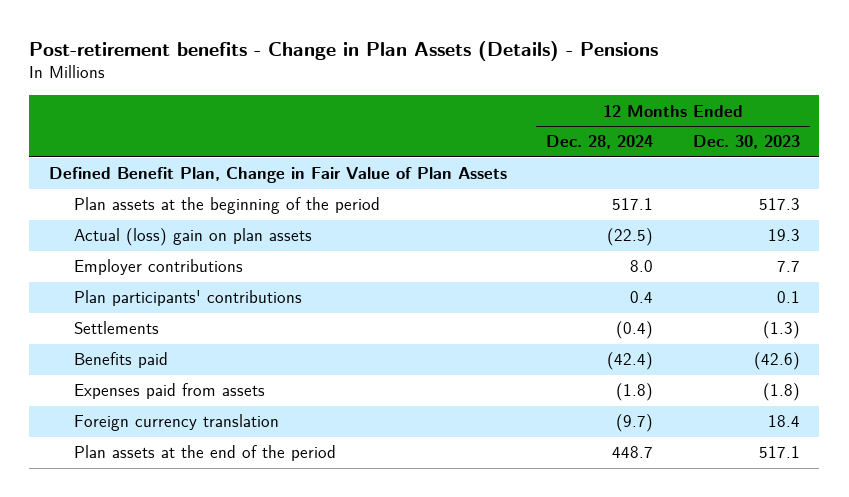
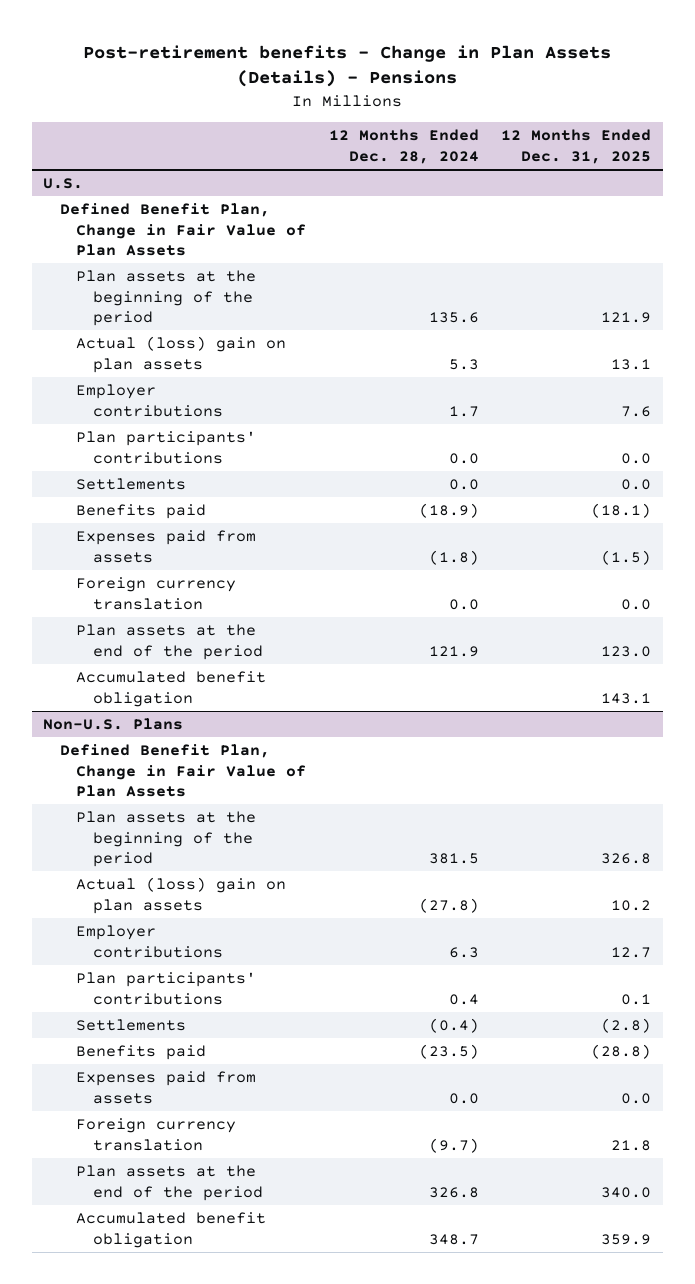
[692,135,800,150] Dec. 30, 2023 -> none
none -> [501,129,652,165] 12 Months Ended Dec. 31, 2025
none -> [43,178,84,190] U.S.
[612,198,654,211] 517.1 -> [428,312,479,324] 135.6
[607,228,654,247] (22.5) -> [448,358,479,370] 5.3
[630,260,654,273] 8.0 -> [448,405,479,417] 1.7
none -> [76,431,257,464] Plan participants' contributions
none -> [76,478,187,491] Settlements
none -> [76,504,207,520] Benefits paid
none -> [76,530,257,563] Expenses paid from assets
none -> [76,577,237,610] Foreign currency translation
none -> [76,624,263,660] Plan assets at the end of the period
none -> [76,671,267,707] Accumulated benefit obligation
none -> [43,718,184,731] Non-U.S. Plans
none -> [59,744,307,798] Defined Benefit Plan, Change in Fair Value of Plan Assets
none -> [76,811,257,868] Plan assets at the beginning of the period
none -> [76,877,287,914] Actual (loss) gain on plan assets
none -> [76,925,223,958] Employer contributions
[607,352,654,371] (42.4) -> [418,1044,479,1060] (23.5)
[616,383,654,402] (1.8) -> [448,1092,479,1104] 0.0
[612,446,654,459] 448.7 -> [428,1186,479,1198] 326.8
none -> [76,1212,267,1248] Accumulated benefit obligation

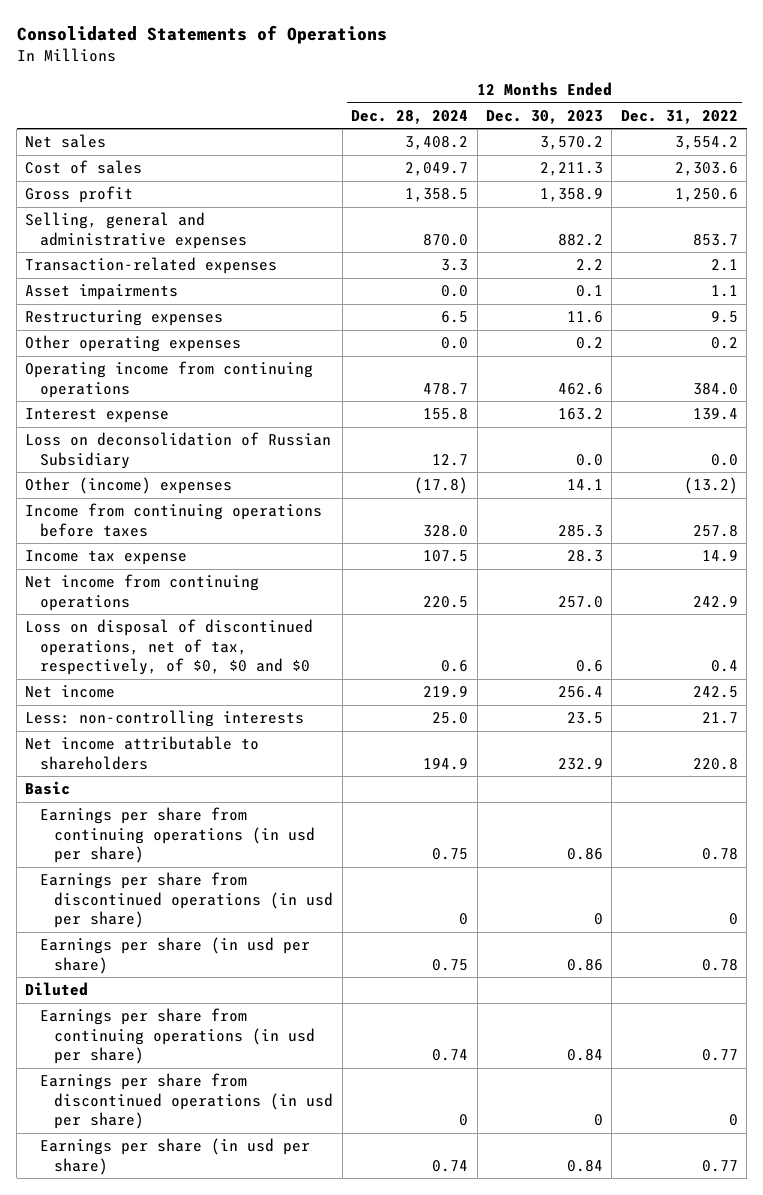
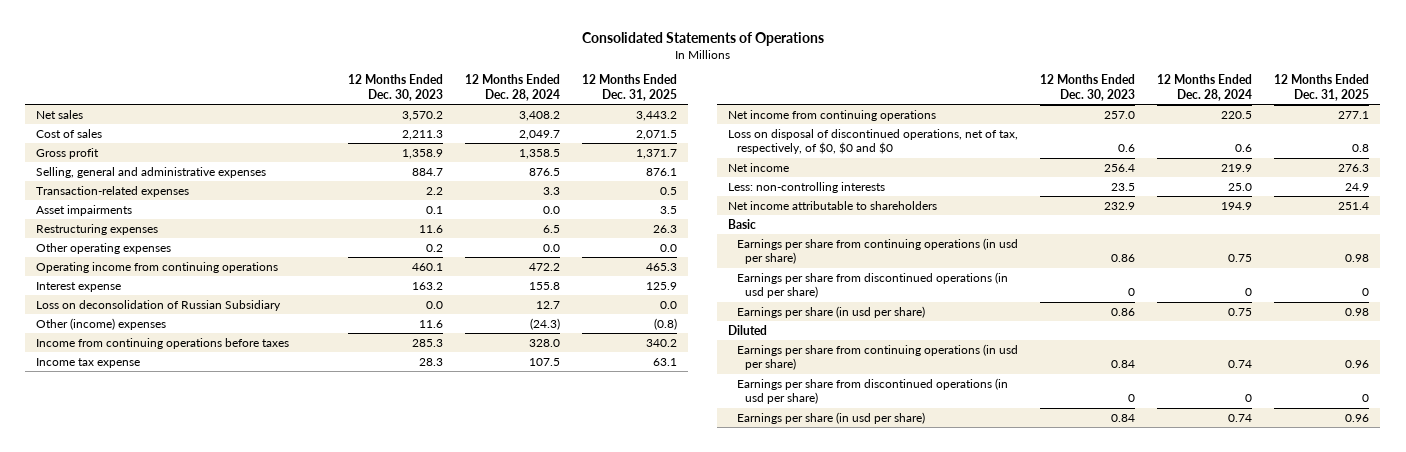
[620,109,738,124] Dec. 31, 2022 -> none
none -> [582,74,678,101] 12 Months Ended Dec. 31, 2025
[423,233,469,246] 870.0 -> [529,167,561,176] 876.5
[558,233,604,246] 882.2 -> [412,167,444,176] 884.7
[423,382,469,395] 478.7 -> [529,262,561,271] 472.2
[558,382,604,395] 462.6 -> [412,262,444,271] 460.1
[414,477,469,495] (17.8) -> [530,317,561,330] (24.3)
[567,479,604,492] 14.1 -> [419,319,444,328] 11.6

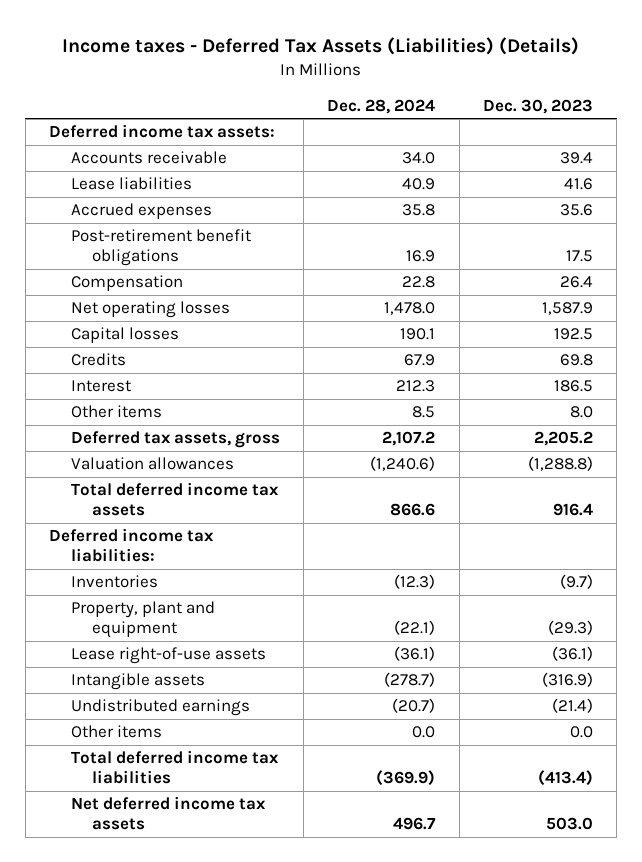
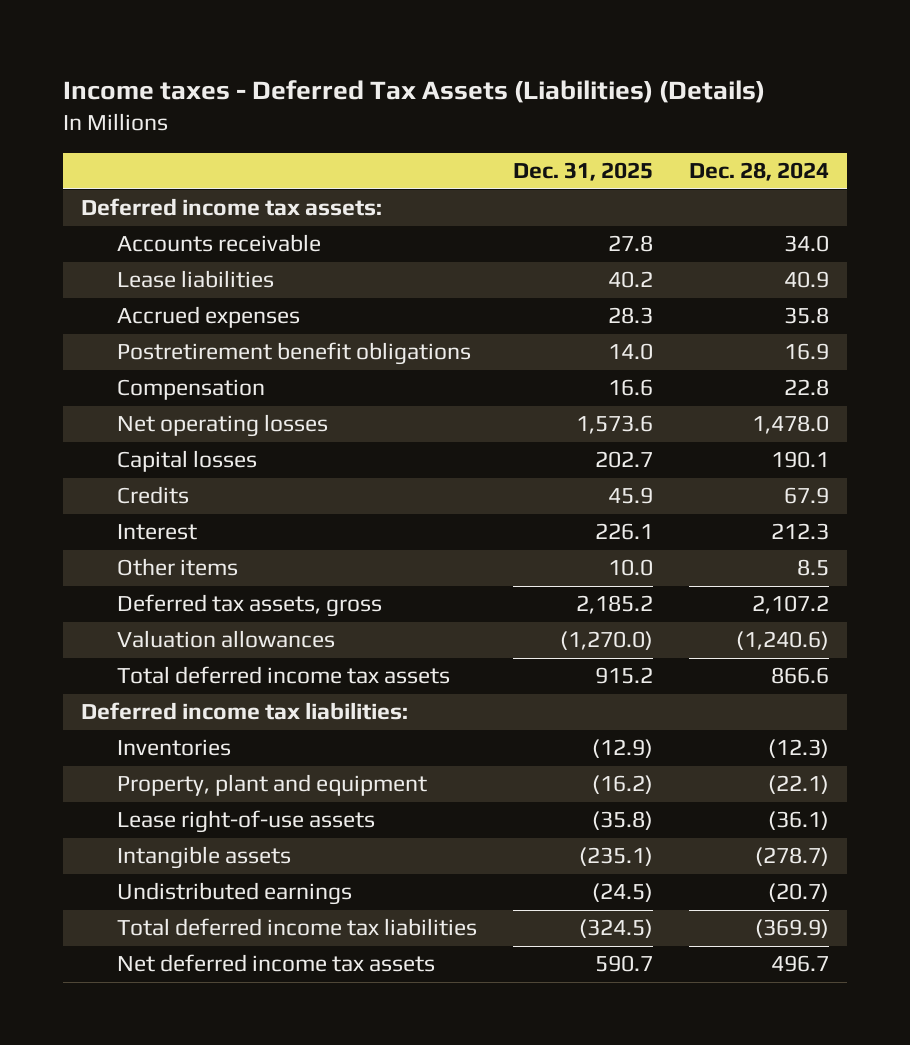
[482,98,593,114] Dec. 30, 2023 -> none
none -> [512,162,653,182] Dec. 31, 2025
[70,229,251,267] Post-retirement benefit obligations -> [116,342,471,366] Postretirement benefit obligations
[70,725,162,739] Other items -> none

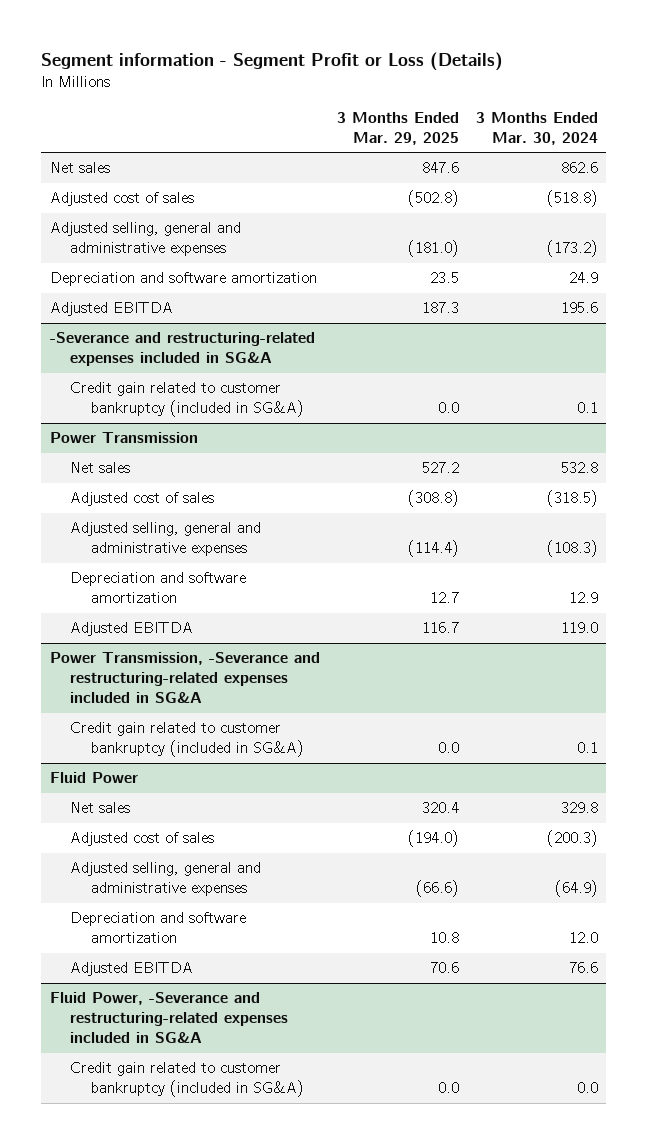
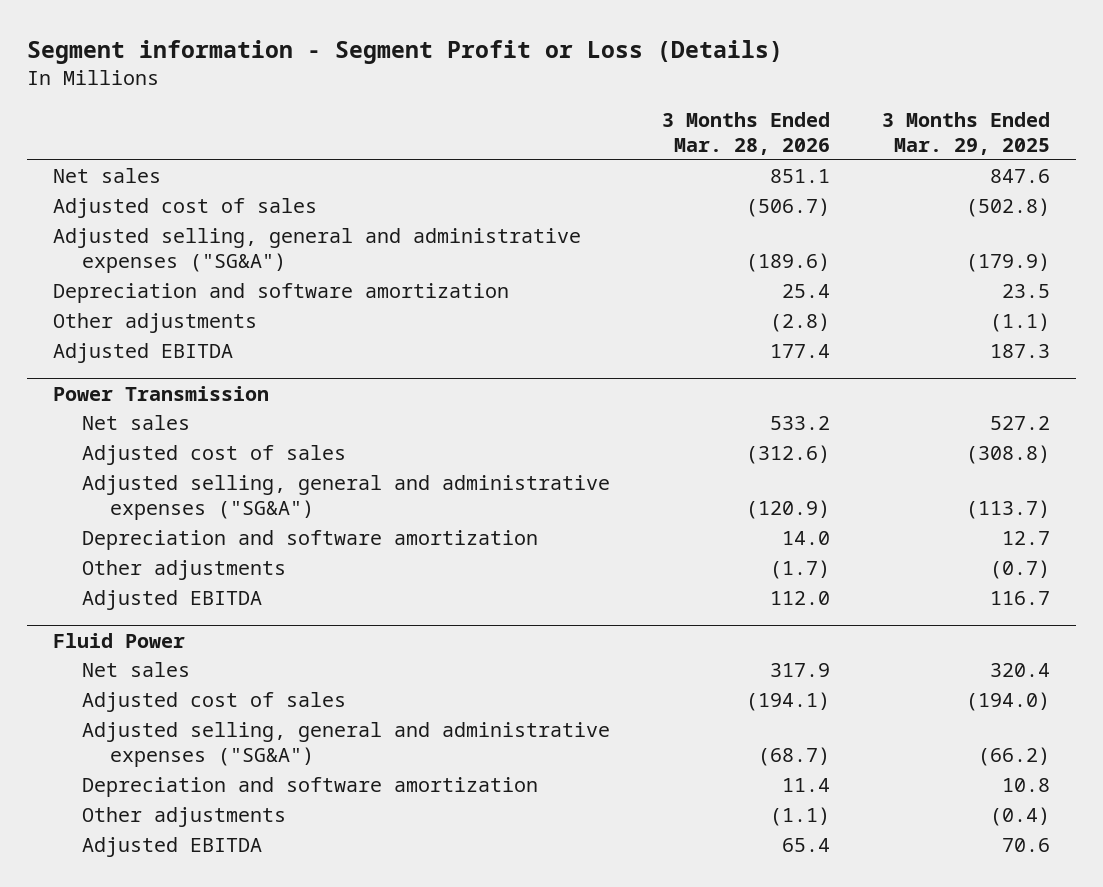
[475,111,598,145] 3 Months Ended Mar. 30, 2024 -> none
none -> [661,112,830,155] 3 Months Ended Mar. 28, 2026
[49,222,241,257] Adjusted selling, general and administrative expenses -> [53,228,582,273] Adjusted selling, general and administrative expenses ("SG&A")
[407,240,459,258] (181.0) -> [965,252,1050,272] (179.9)
none -> [53,313,258,334] Other adjustments
[49,332,315,367] -Severance and restructuring-related expenses included in SG&A -> none
[70,382,305,418] Credit gain related to customer bankruptcy (included in SG&A) -> none
[70,522,262,557] Adjusted selling, general and administrative expenses -> [81,475,610,520] Adjusted selling, general and administrative expenses ("SG&A")
[407,540,459,558] (114.4) -> [965,499,1050,519] (113.7)
none -> [81,560,286,581] Other adjustments
[49,652,320,705] Power Transmission, -Severance and restructuring-related expenses included in SG&A -> none
[70,722,305,758] Credit gain related to customer bankruptcy (included in SG&A) -> none
[70,862,262,897] Adjusted selling, general and administrative expenses -> [81,722,610,767] Adjusted selling, general and administrative expenses ("SG&A")
[415,880,459,898] (66.6) -> [977,746,1050,766] (66.2)
none -> [81,807,286,828] Other adjustments
[49,992,289,1045] Fluid Power, -Severance and restructuring-related expenses included in SG&A -> none
[70,1062,305,1098] Credit gain related to customer bankruptcy (included in SG&A) -> none

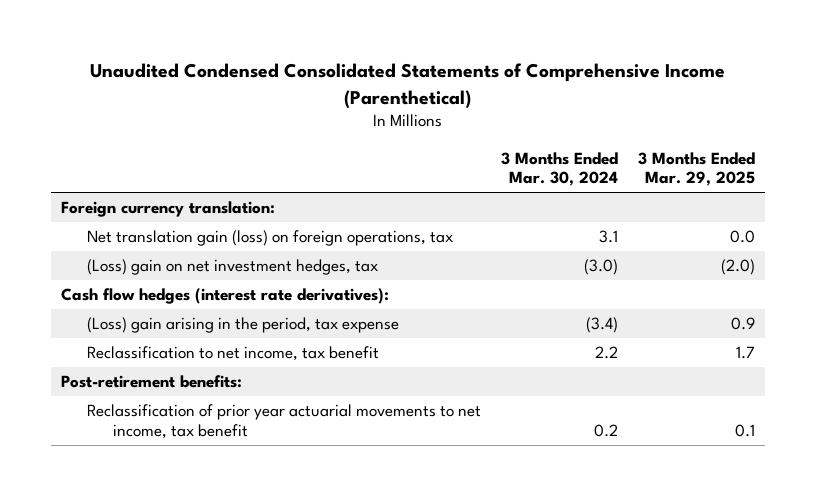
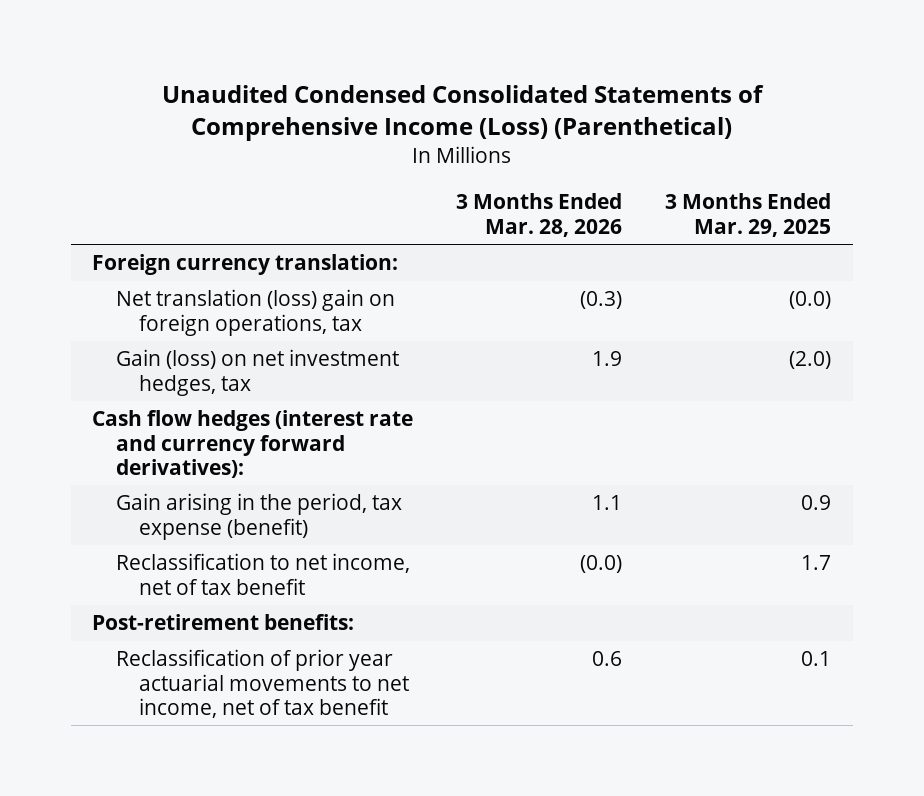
[90,63,726,109] Unaudited Condensed Consolidated Statements of Comprehensive Income (Parenthetical) -> [161,84,764,142] Unaudited Condensed Consolidated Statements of Comprehensive Income (Loss) (Parenthetical)
[501,151,619,187] 3 Months Ended Mar. 30, 2024 -> none
none -> [456,193,623,237] 3 Months Ended Mar. 28, 2026
[87,230,454,247] Net translation gain (loss) on foreign operations, tax -> [115,289,395,336] Net translation (loss) gain on foreign operations, tax
[730,230,756,244] 0.0 -> [789,291,832,310] (0.0)
[87,259,379,276] (Loss) gain on net investment hedges, tax -> [115,349,399,396] Gain (loss) on net investment hedges, tax
[61,288,390,305] Cash flow hedges (interest rate derivatives): -> [92,410,414,479] Cash flow hedges (interest rate and currency forward derivatives):
[87,317,400,334] (Loss) gain arising in the period, tax expense -> [115,493,402,540] Gain arising in the period, tax expense (benefit)
[87,346,380,362] Reclassification to net income, tax benefit -> [115,553,410,595] Reclassification to net income, net of tax benefit
[87,404,482,439] Reclassification of prior year actuarial movements to net income, tax benefit -> [115,649,410,719] Reclassification of prior year actuarial movements to net income, net of tax benefit

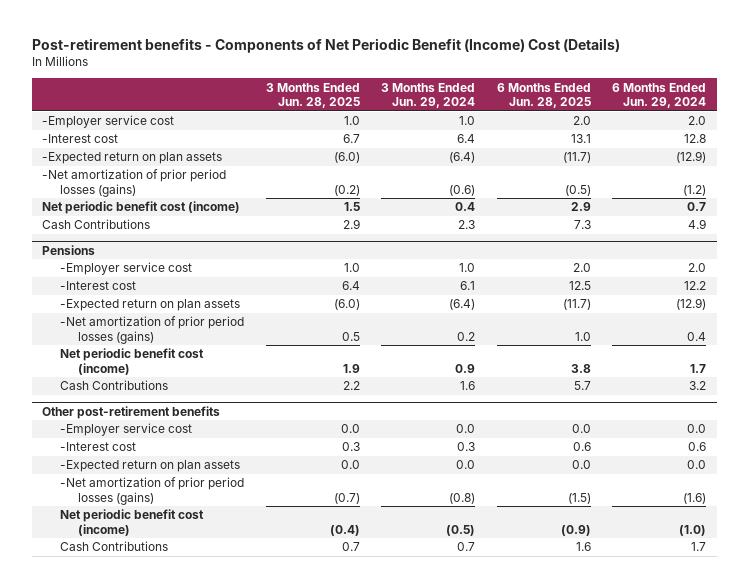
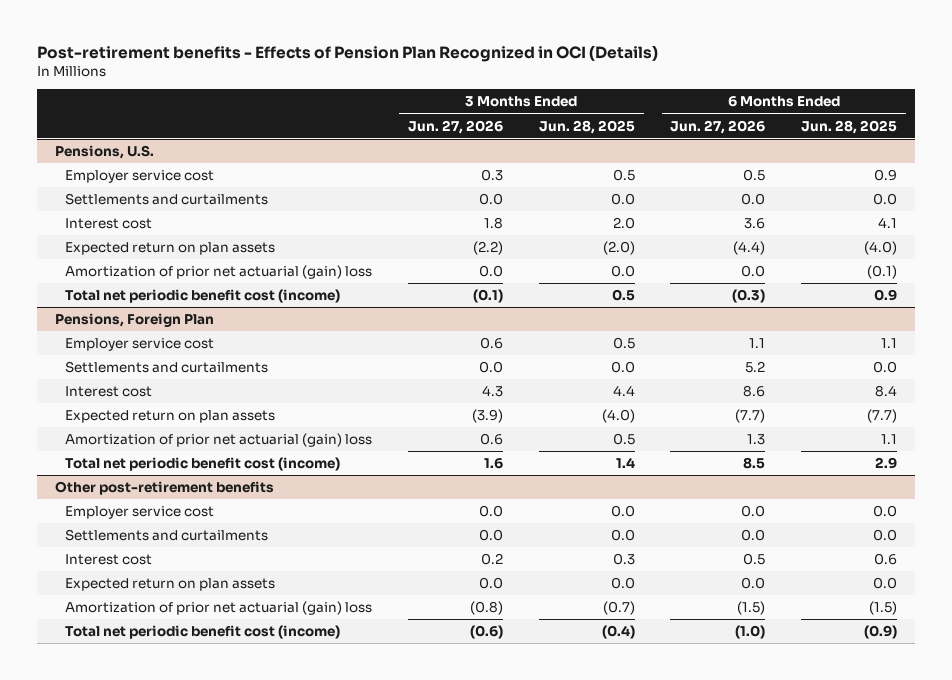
[31,38,620,54] Post-retirement benefits - Components of Net Periodic Benefit (Income) Cost (Details) -> [36,44,658,62] Post-retirement benefits - Effects of Pension Plan Recognized in OCI (Details)
[381,82,476,109] 3 Months Ended Jun. 29, 2024 -> none
[611,82,706,109] 6 Months Ended Jun. 29, 2024 -> none
none -> [407,119,503,134] Jun. 27, 2026
none -> [670,119,766,134] Jun. 27, 2026
[42,219,151,230] Cash Contributions -> none
[42,244,96,255] Pensions -> none
[60,380,169,391] Cash Contributions -> none
none -> [54,145,154,160] Pensions, U.S.
[42,115,175,129] -Employer service cost -> [65,170,215,184] Employer service cost
[343,116,360,126] 1.0 -> [612,169,635,182] 0.5
[572,116,591,126] 2.0 -> [874,169,898,182] 0.9
none -> [65,193,269,206] Settlements and curtailments
[42,134,119,144] -Interest cost -> [65,218,153,230] Interest cost
[342,134,360,144] 6.7 -> [612,217,635,230] 2.0
[570,134,591,144] 13.1 -> [878,217,898,229] 4.1
[42,152,223,165] -Expected return on plan assets -> [65,242,276,256] Expected return on plan assets
[333,152,360,164] (6.0) -> [602,241,635,256] (2.0)
[562,152,591,164] (11.7) -> [864,241,898,256] (4.0)
[42,169,227,197] -Net amortization of prior period losses (gains) -> [65,265,373,280] Amortization of prior net actuarial (gain) loss
[333,184,360,196] (0.2) -> [610,265,635,278] 0.0
[564,184,591,196] (0.5) -> [867,265,898,280] (0.1)
[42,201,241,215] Net periodic benefit cost (income) -> [65,289,341,304] Total net periodic benefit cost (income)
[343,202,360,212] 1.5 -> [611,289,635,302] 0.5
[570,202,591,212] 2.9 -> [874,289,898,302] 0.9
none -> [54,313,214,328] Pensions, Foreign Plan
[60,262,193,276] -Employer service cost -> [65,338,215,352] Employer service cost
[343,263,360,273] 1.0 -> [612,337,635,350] 0.5
[572,263,591,273] 2.0 -> [881,338,898,349] 1.1
none -> [65,361,269,374] Settlements and curtailments
[60,281,137,291] -Interest cost -> [65,386,153,398] Interest cost
[341,281,360,291] 6.4 -> [612,385,635,397] 4.4
[568,281,591,291] 12.5 -> [875,385,898,398] 8.4
[60,299,241,312] -Expected return on plan assets -> [65,410,276,424] Expected return on plan assets
[333,299,360,311] (6.0) -> [601,409,635,424] (4.0)
[562,299,591,311] (11.7) -> [867,409,898,424] (7.7)
[60,316,245,344] -Net amortization of prior period losses (gains) -> [65,433,373,448] Amortization of prior net actuarial (gain) loss
[574,331,591,341] 1.0 -> [881,434,898,445] 1.1
[60,348,205,375] Net periodic benefit cost (income) -> [65,457,341,472] Total net periodic benefit cost (income)
[342,363,360,373] 1.9 -> [615,457,635,469] 1.4
[570,363,591,373] 3.8 -> [875,457,898,470] 2.9
[60,541,169,552] Cash Contributions -> none
[60,423,193,437] -Employer service cost -> [65,506,215,520] Employer service cost
none -> [65,529,269,542] Settlements and curtailments
[60,442,137,452] -Interest cost -> [65,554,153,566] Interest cost
[60,460,241,473] -Expected return on plan assets -> [65,578,276,592] Expected return on plan assets
[60,477,245,505] -Net amortization of prior period losses (gains) -> [65,601,373,616] Amortization of prior net actuarial (gain) loss
[60,509,205,536] Net periodic benefit cost (income) -> [65,625,341,640] Total net periodic benefit cost (income)

